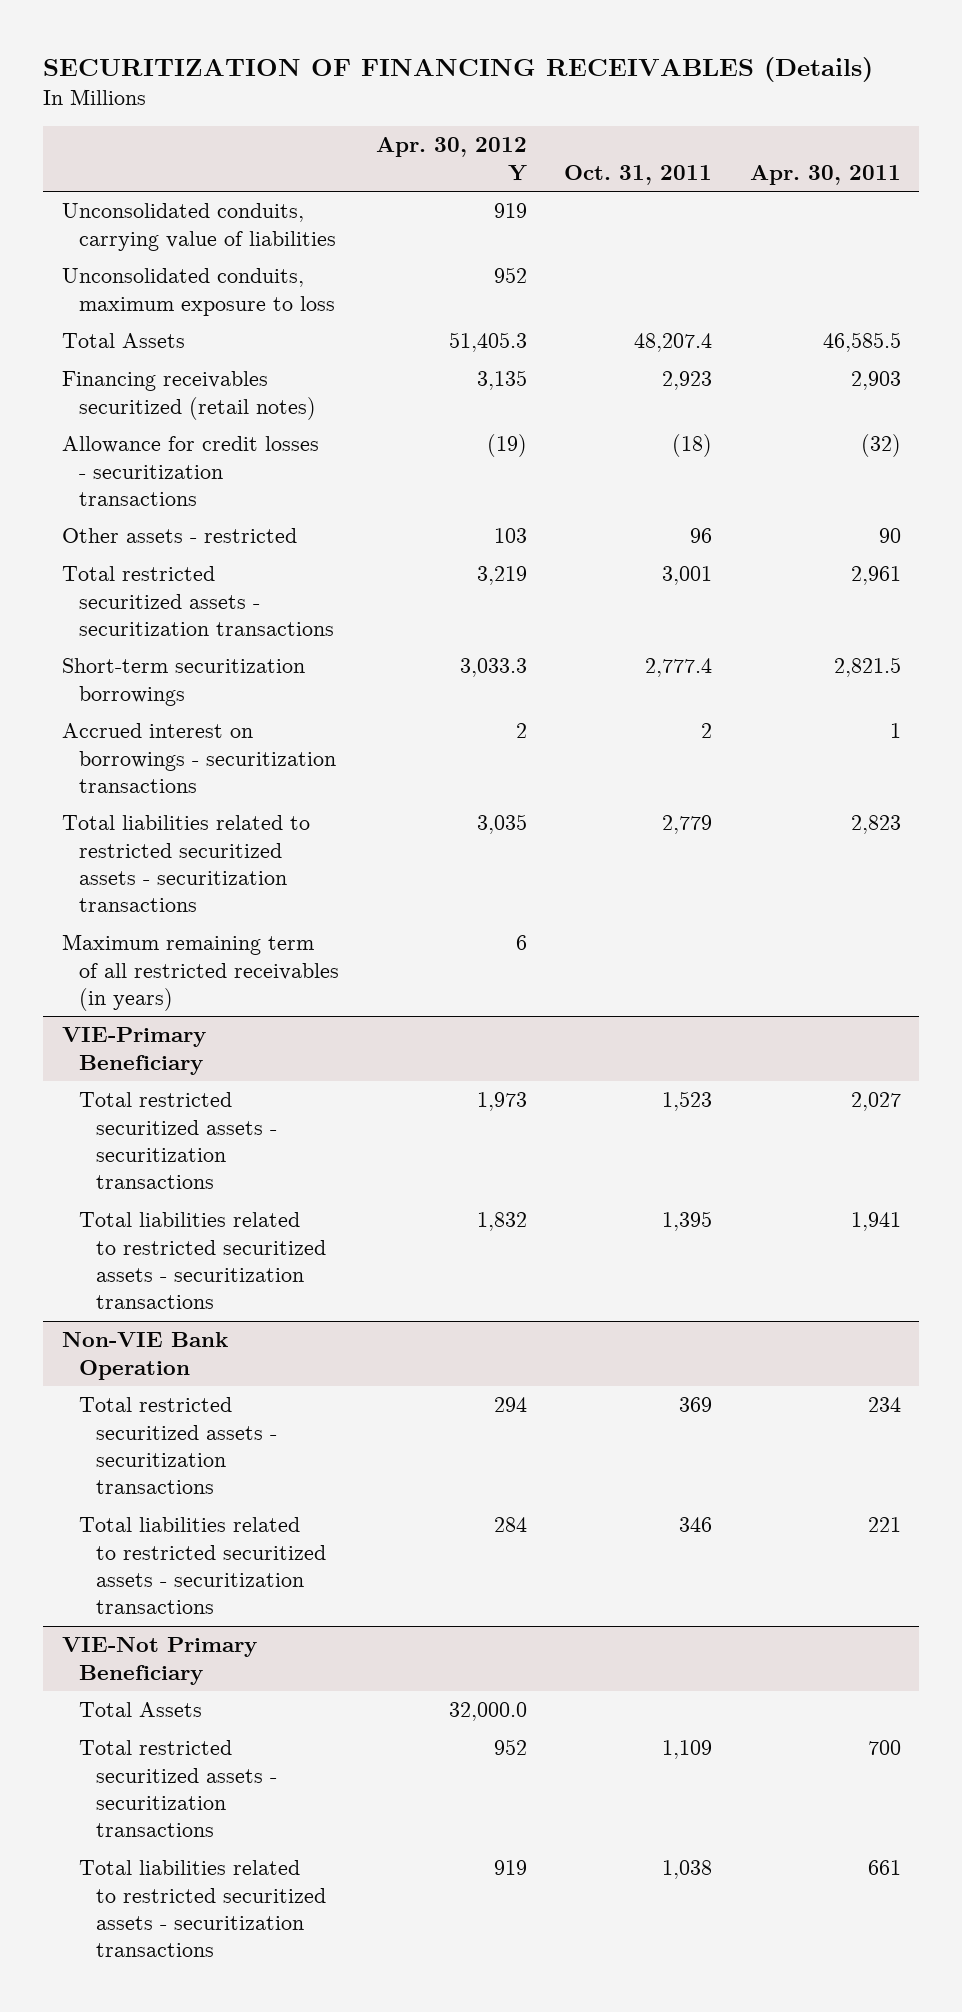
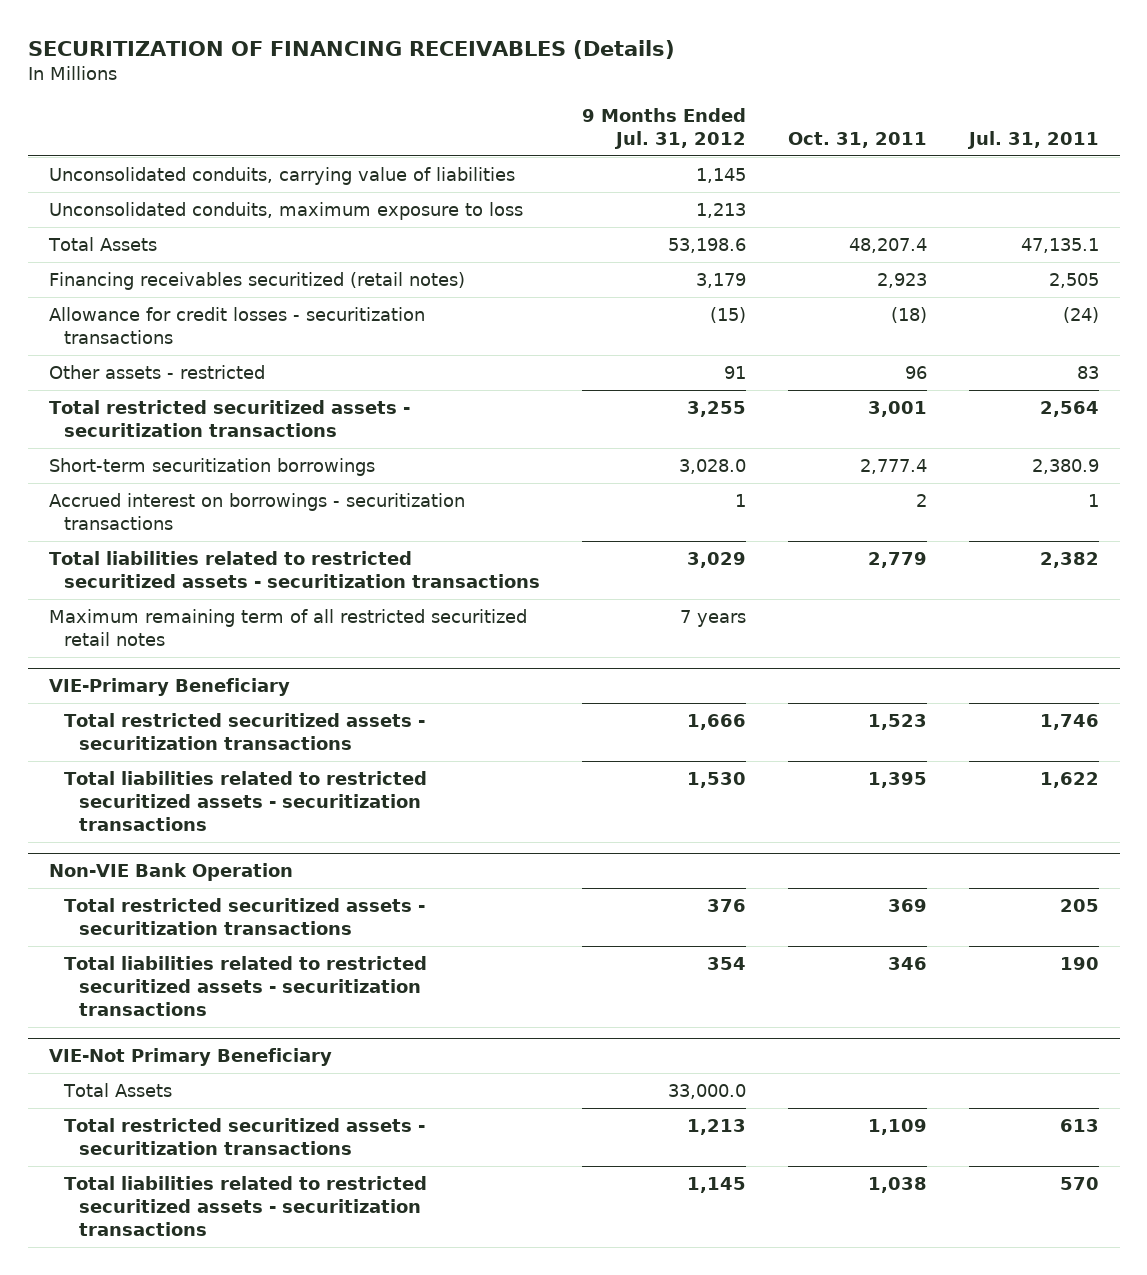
[376,137,528,181] Apr. 30, 2012 Y -> none
[749,164,901,185] Apr. 30, 2011 -> none
none -> [581,108,746,150] 9 Months Ended Jul. 31, 2012
none -> [966,131,1099,150] Jul. 31, 2011
[61,934,339,1011] Maximum remaining term of all restricted receivables (in years) -> [48,608,527,646] Maximum remaining term of all restricted securitized retail notes

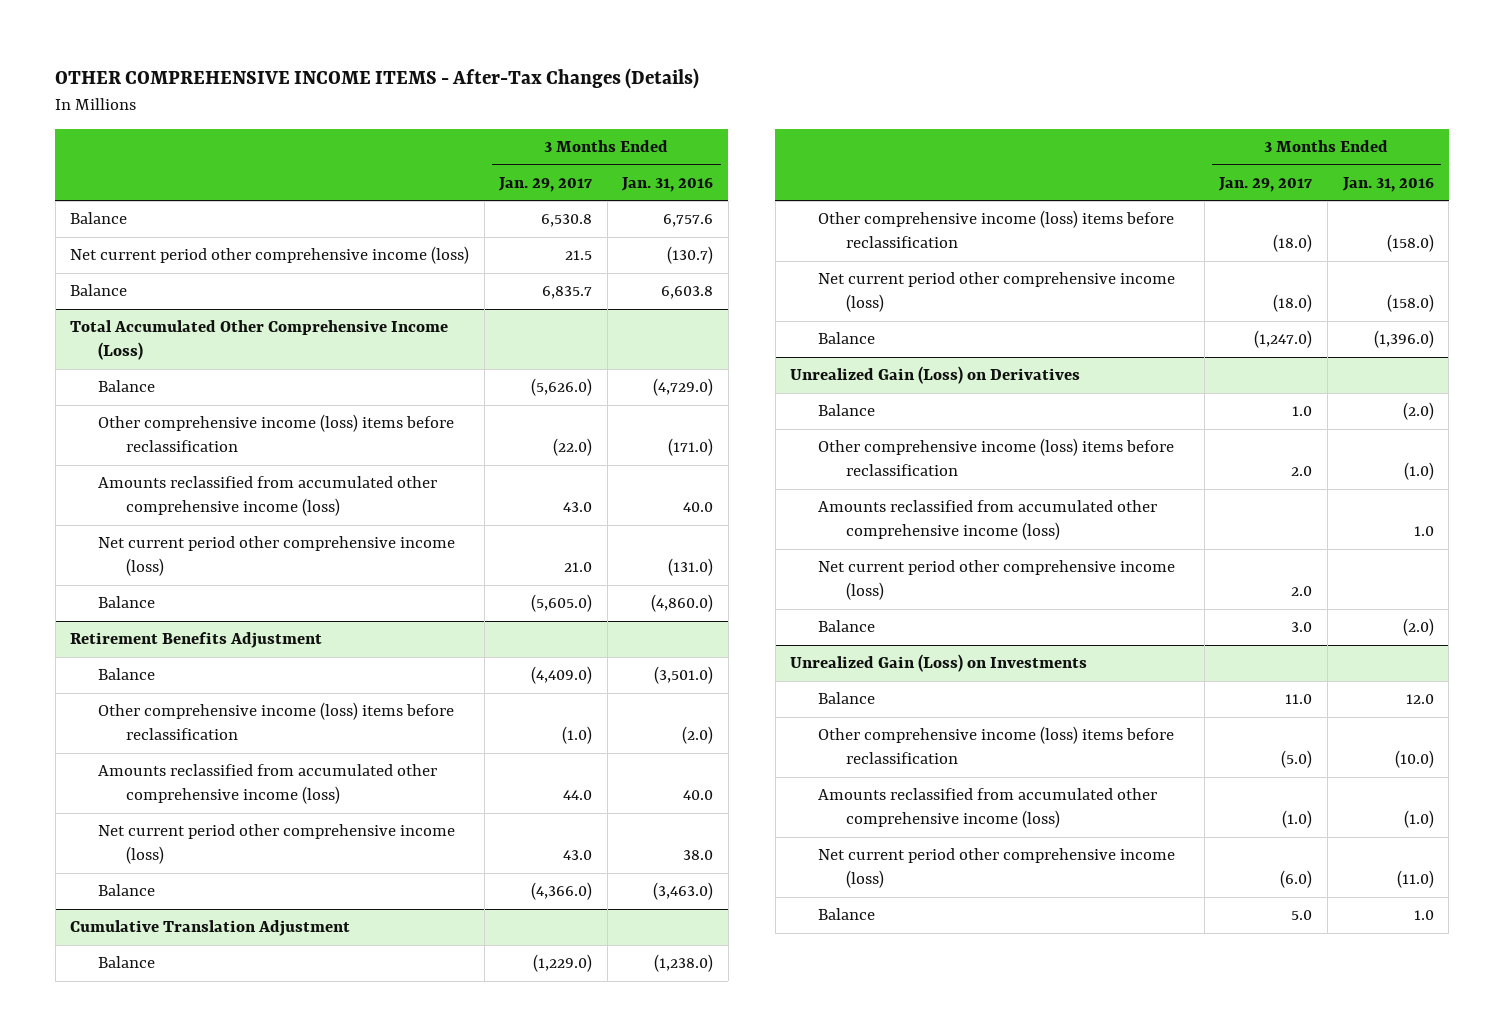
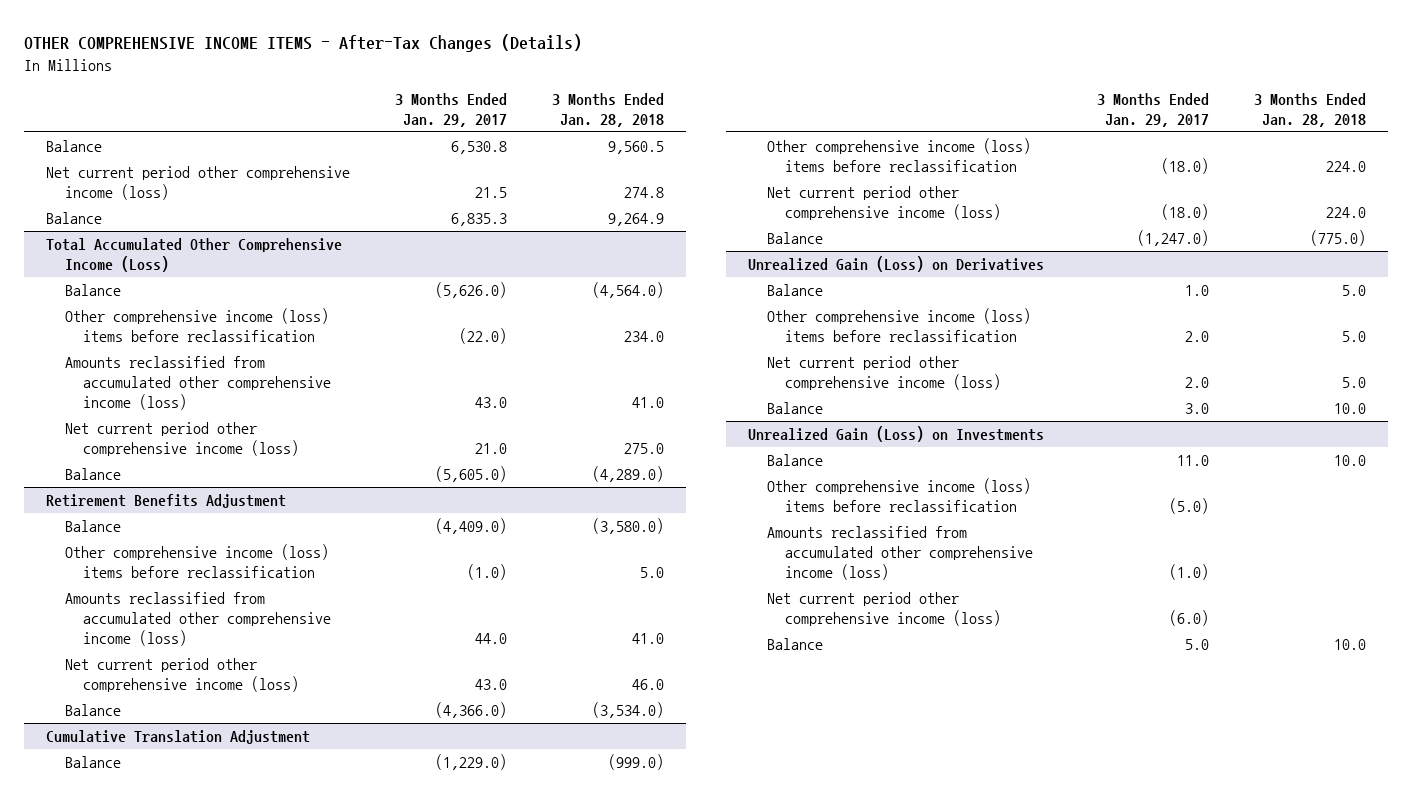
[621,176,714,192] Jan. 31, 2016 -> none
none -> [552,92,665,127] 3 Months Ended Jan. 28, 2018
[542,286,593,300] 6,835.7 -> [451,213,508,227] 6,835.3
[818,500,1158,541] Amounts reclassified from accumulated other comprehensive income (loss) -> none

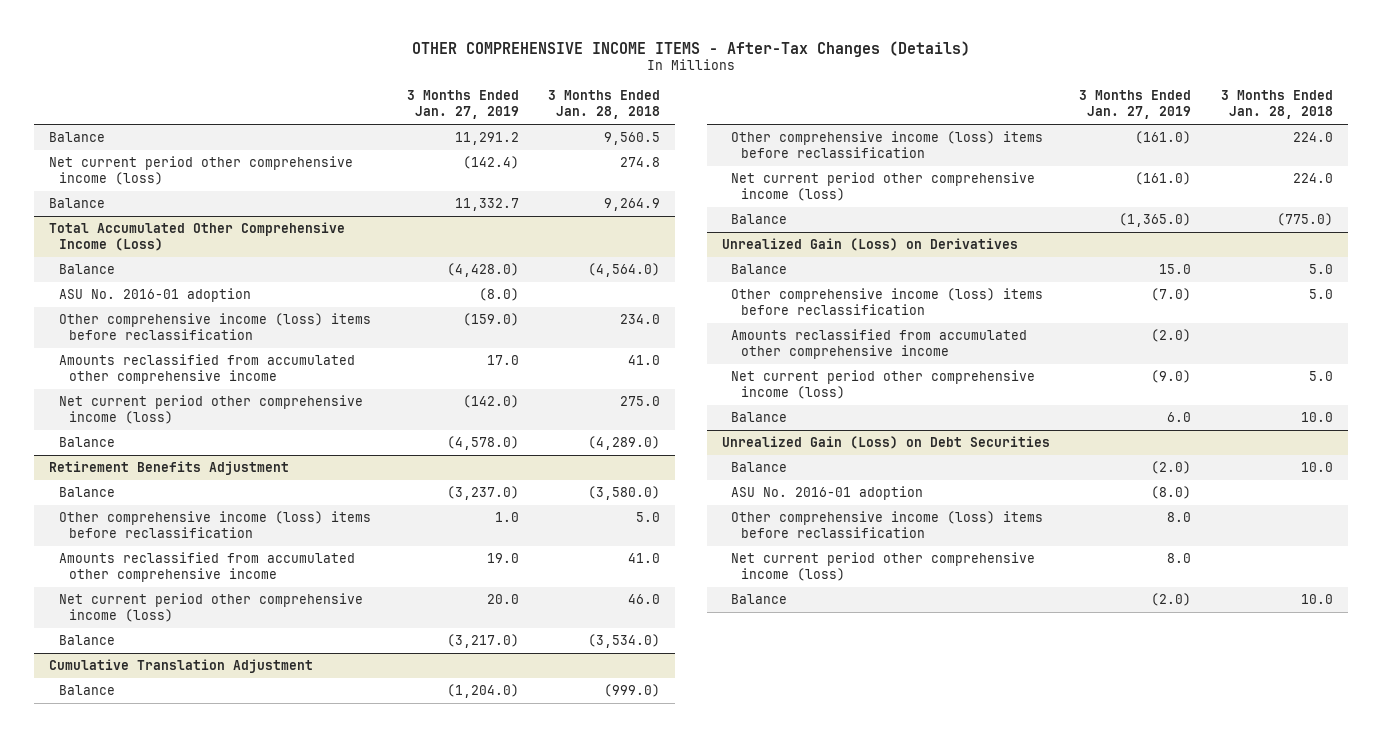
[395,92,508,127] 3 Months Ended Jan. 29, 2017 -> none
none -> [406,90,519,120] 3 Months Ended Jan. 27, 2019
none -> [58,288,251,303] ASU No. 2016-01 adoption
[64,356,331,411] Amounts reclassified from accumulated other comprehensive income (loss) -> [58,354,355,385] Amounts reclassified from accumulated other comprehensive income
[64,592,331,647] Amounts reclassified from accumulated other comprehensive income (loss) -> [58,552,355,583] Amounts reclassified from accumulated other comprehensive income
none -> [731,329,1028,360] Amounts reclassified from accumulated other comprehensive income
[748,426,1045,443] Unrealized Gain (Loss) on Investments -> [721,436,1050,450] Unrealized Gain (Loss) on Debt Securities
none -> [731,486,924,501] ASU No. 2016-01 adoption
[766,526,1033,581] Amounts reclassified from accumulated other comprehensive income (loss) -> none

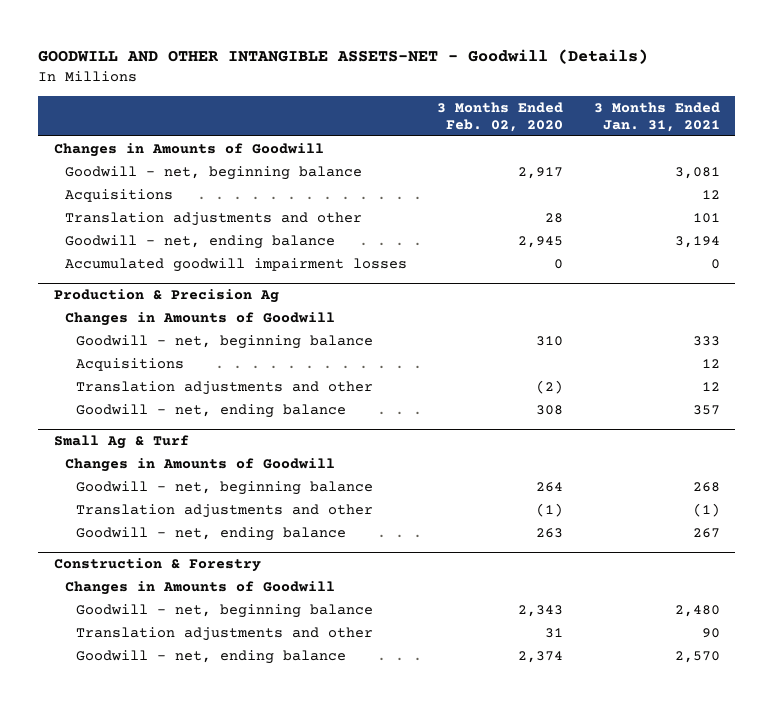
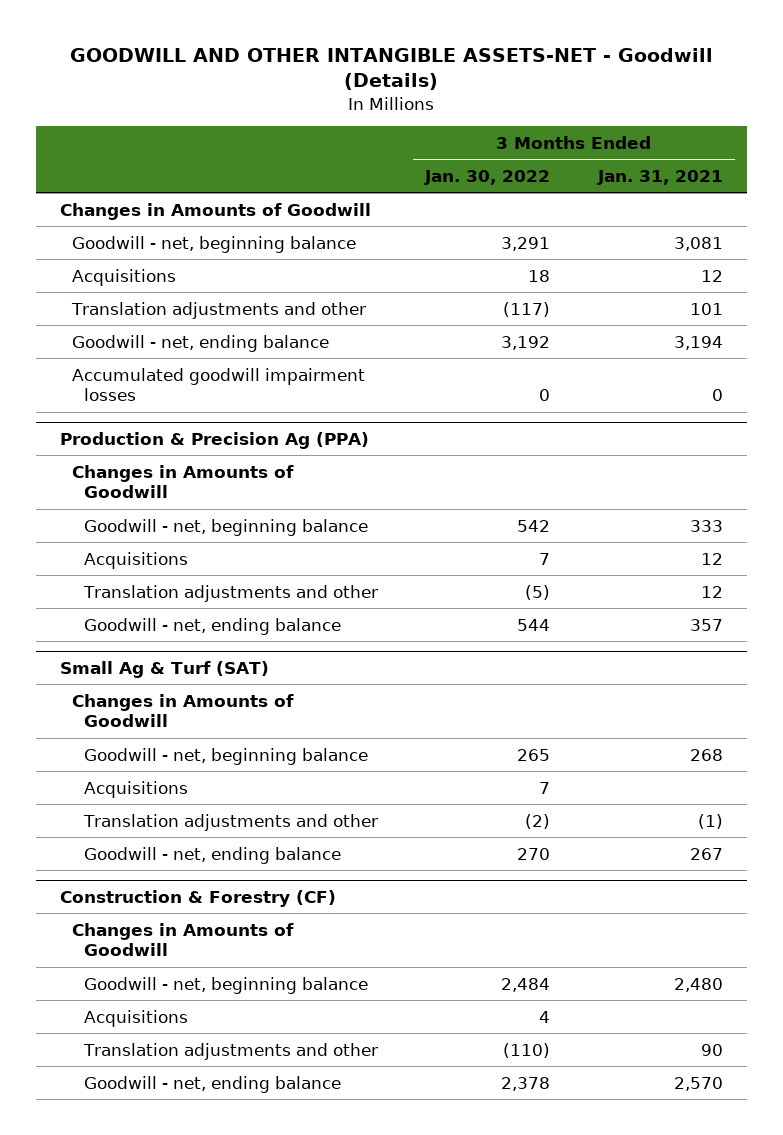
[437,101,564,132] 3 Months Ended Feb. 02, 2020 -> none
none -> [424,169,551,185] Jan. 30, 2022
[53,289,279,304] Production & Precision Ag -> [59,431,369,449] Production & Precision Ag (PPA)
[53,435,189,450] Small Ag & Turf -> [59,660,269,678] Small Ag & Turf (SAT)
none -> [83,780,188,798] Acquisitions
[53,558,261,573] Construction & Forestry -> [59,889,336,907] Construction & Forestry (CF)
none -> [83,1009,188,1027] Acquisitions

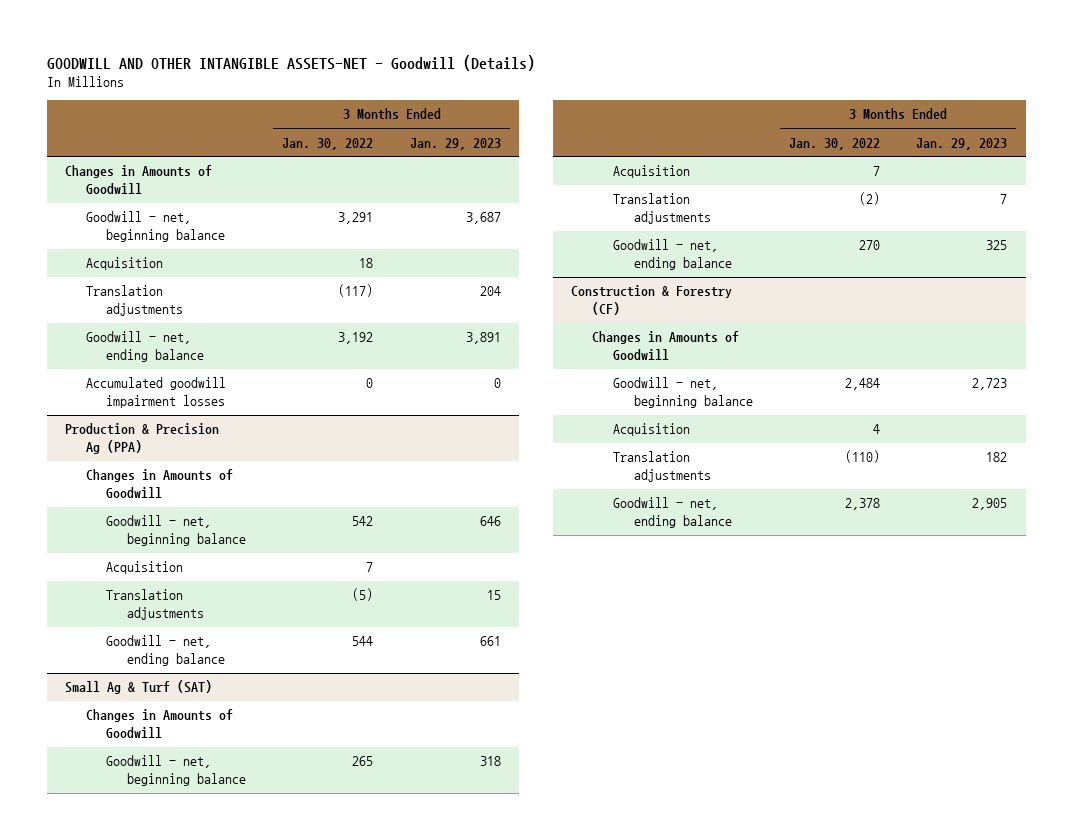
[596,169,723,185] Jan. 31, 2021 -> none
none -> [409,137,501,150] Jan. 29, 2023
[71,268,176,286] Acquisitions -> [85,257,163,271] Acquisition
[70,301,366,319] Translation adjustments and other -> [85,285,184,316] Translation adjustments
[83,551,188,569] Acquisitions -> [106,561,184,575] Acquisition
[82,584,378,602] Translation adjustments and other -> [106,589,204,620] Translation adjustments
[83,780,188,798] Acquisitions -> [612,165,690,179] Acquisition
[82,813,378,831] Translation adjustments and other -> [612,193,711,224] Translation adjustments
[83,1009,188,1027] Acquisitions -> [612,423,690,437] Acquisition
[82,1042,378,1060] Translation adjustments and other -> [612,451,711,482] Translation adjustments

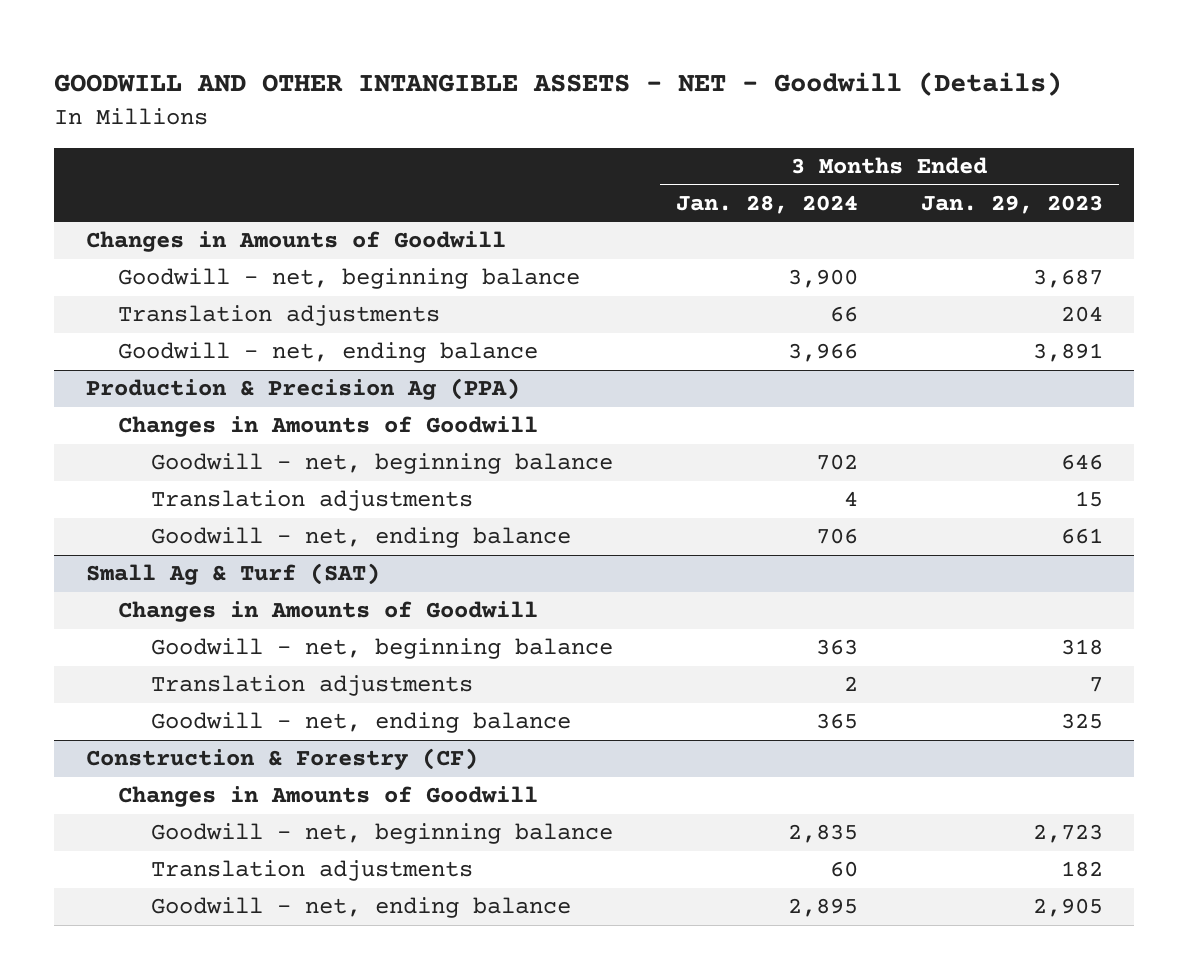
[46,54,535,71] GOODWILL AND OTHER INTANGIBLE ASSETS-NET - Goodwill (Details) -> [54,72,1063,97] GOODWILL AND OTHER INTANGIBLE ASSETS - NET - Goodwill (Details)
[282,137,374,150] Jan. 30, 2022 -> none
none -> [675,194,858,214] Jan. 28, 2024
[85,257,163,271] Acquisition -> none
[85,377,226,408] Accumulated goodwill impairment losses -> none
[106,561,184,575] Acquisition -> none
[612,165,690,179] Acquisition -> none
[612,423,690,437] Acquisition -> none

